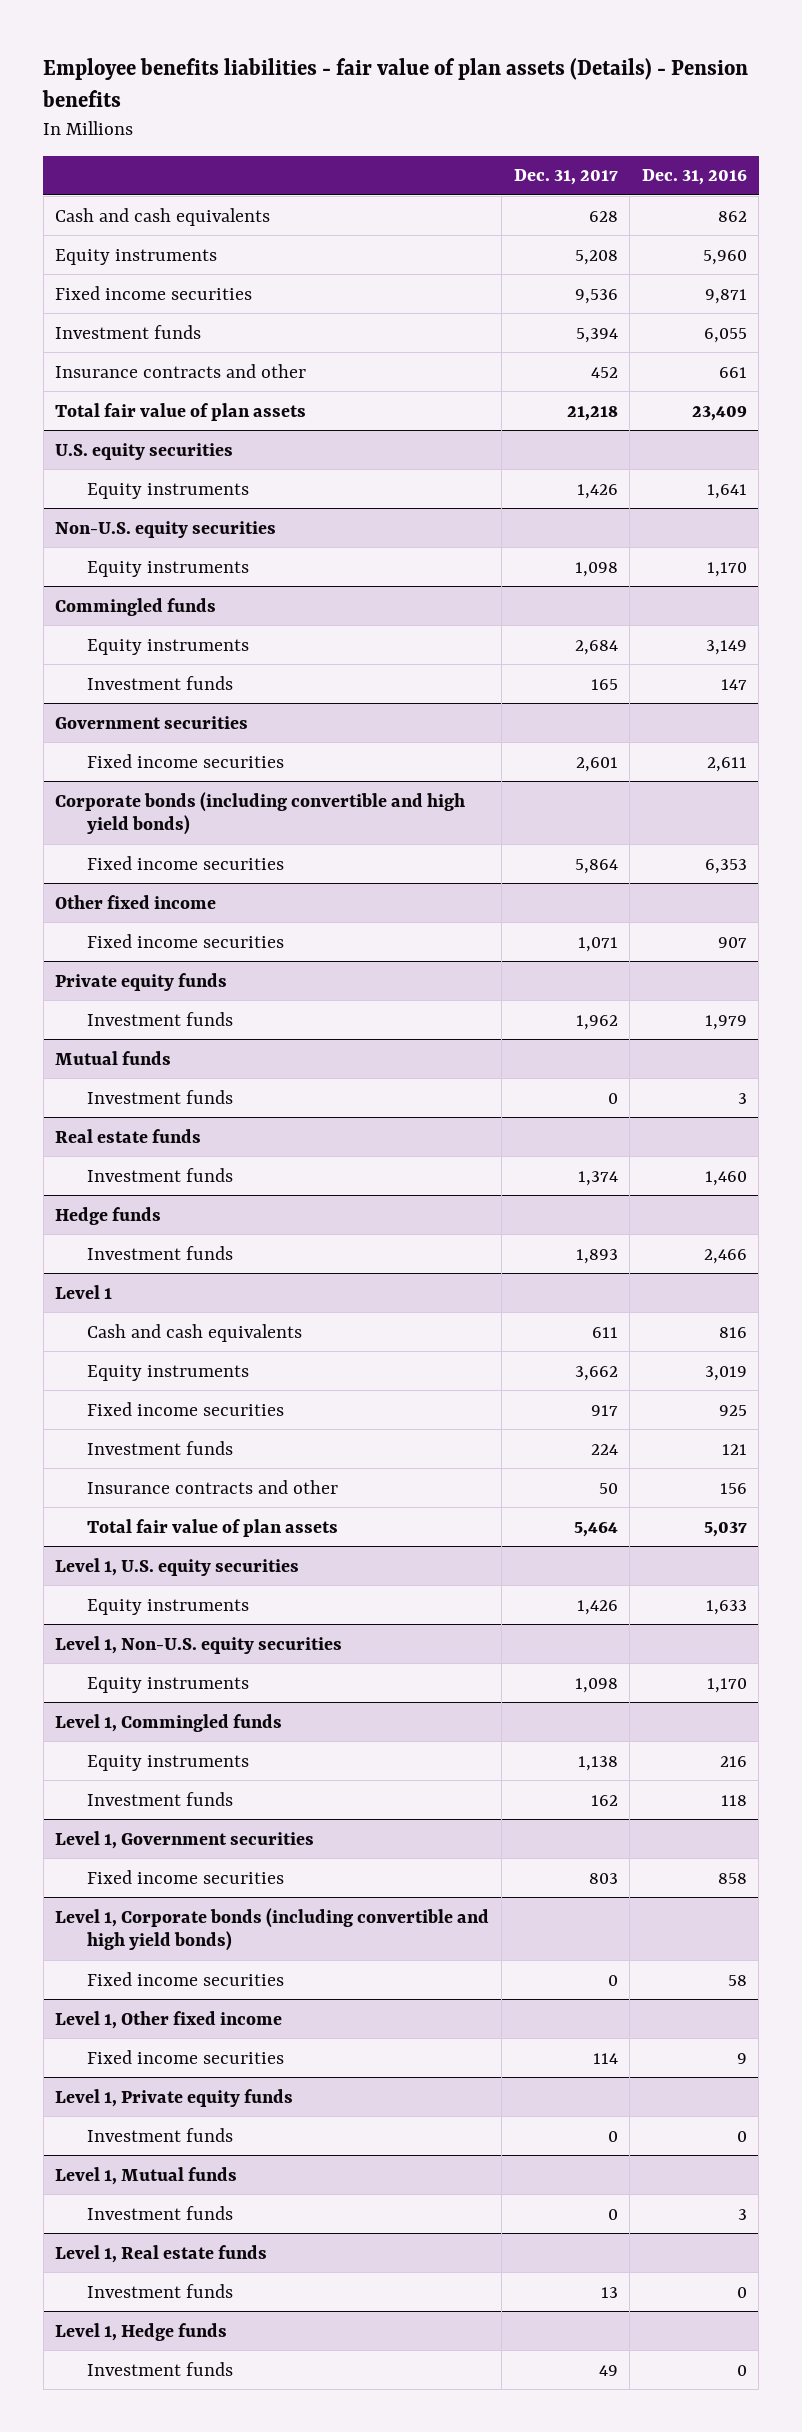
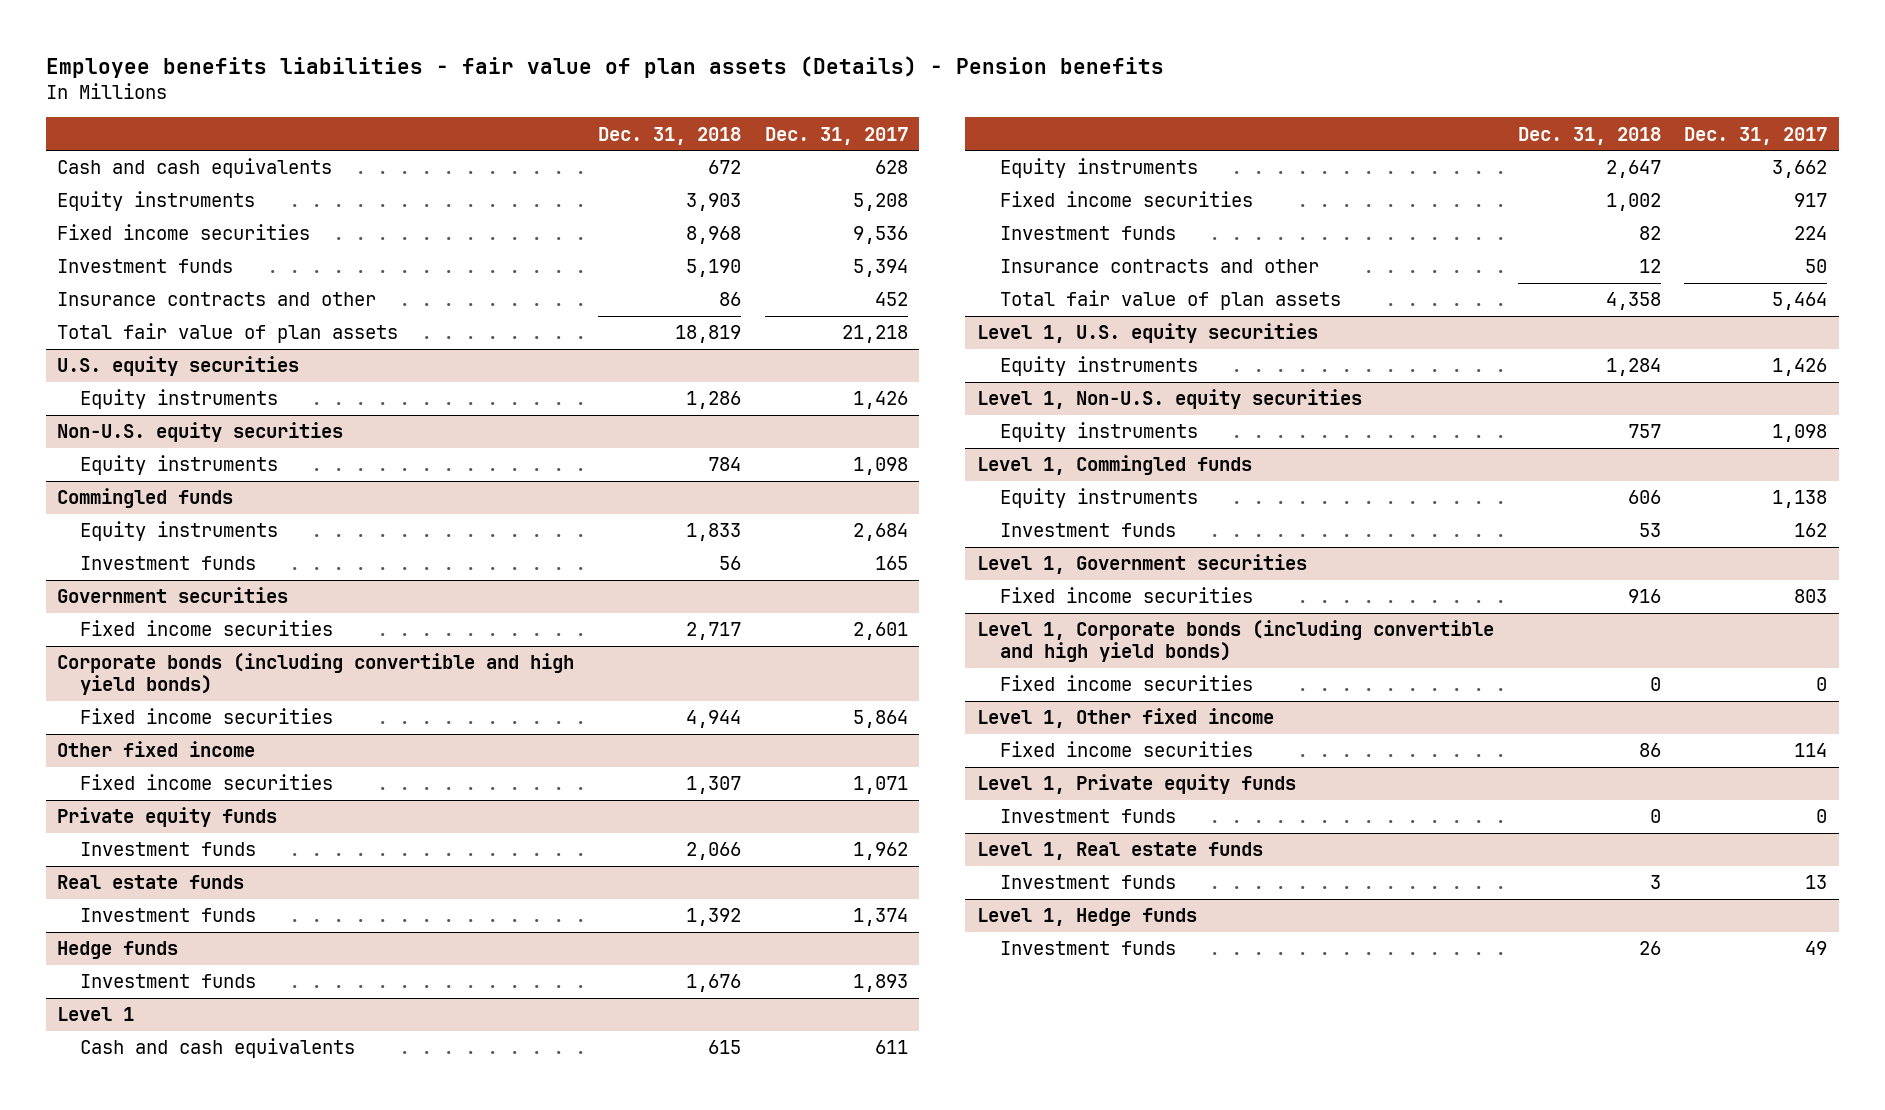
[641,169,747,186] Dec. 31, 2016 -> none
none -> [597,126,741,145] Dec. 31, 2018
[55,1050,172,1065] Mutual funds -> none
[87,1089,234,1104] Investment funds -> none
[55,2166,238,2185] Level 1, Mutual funds -> none
[87,2205,234,2220] Investment funds -> none

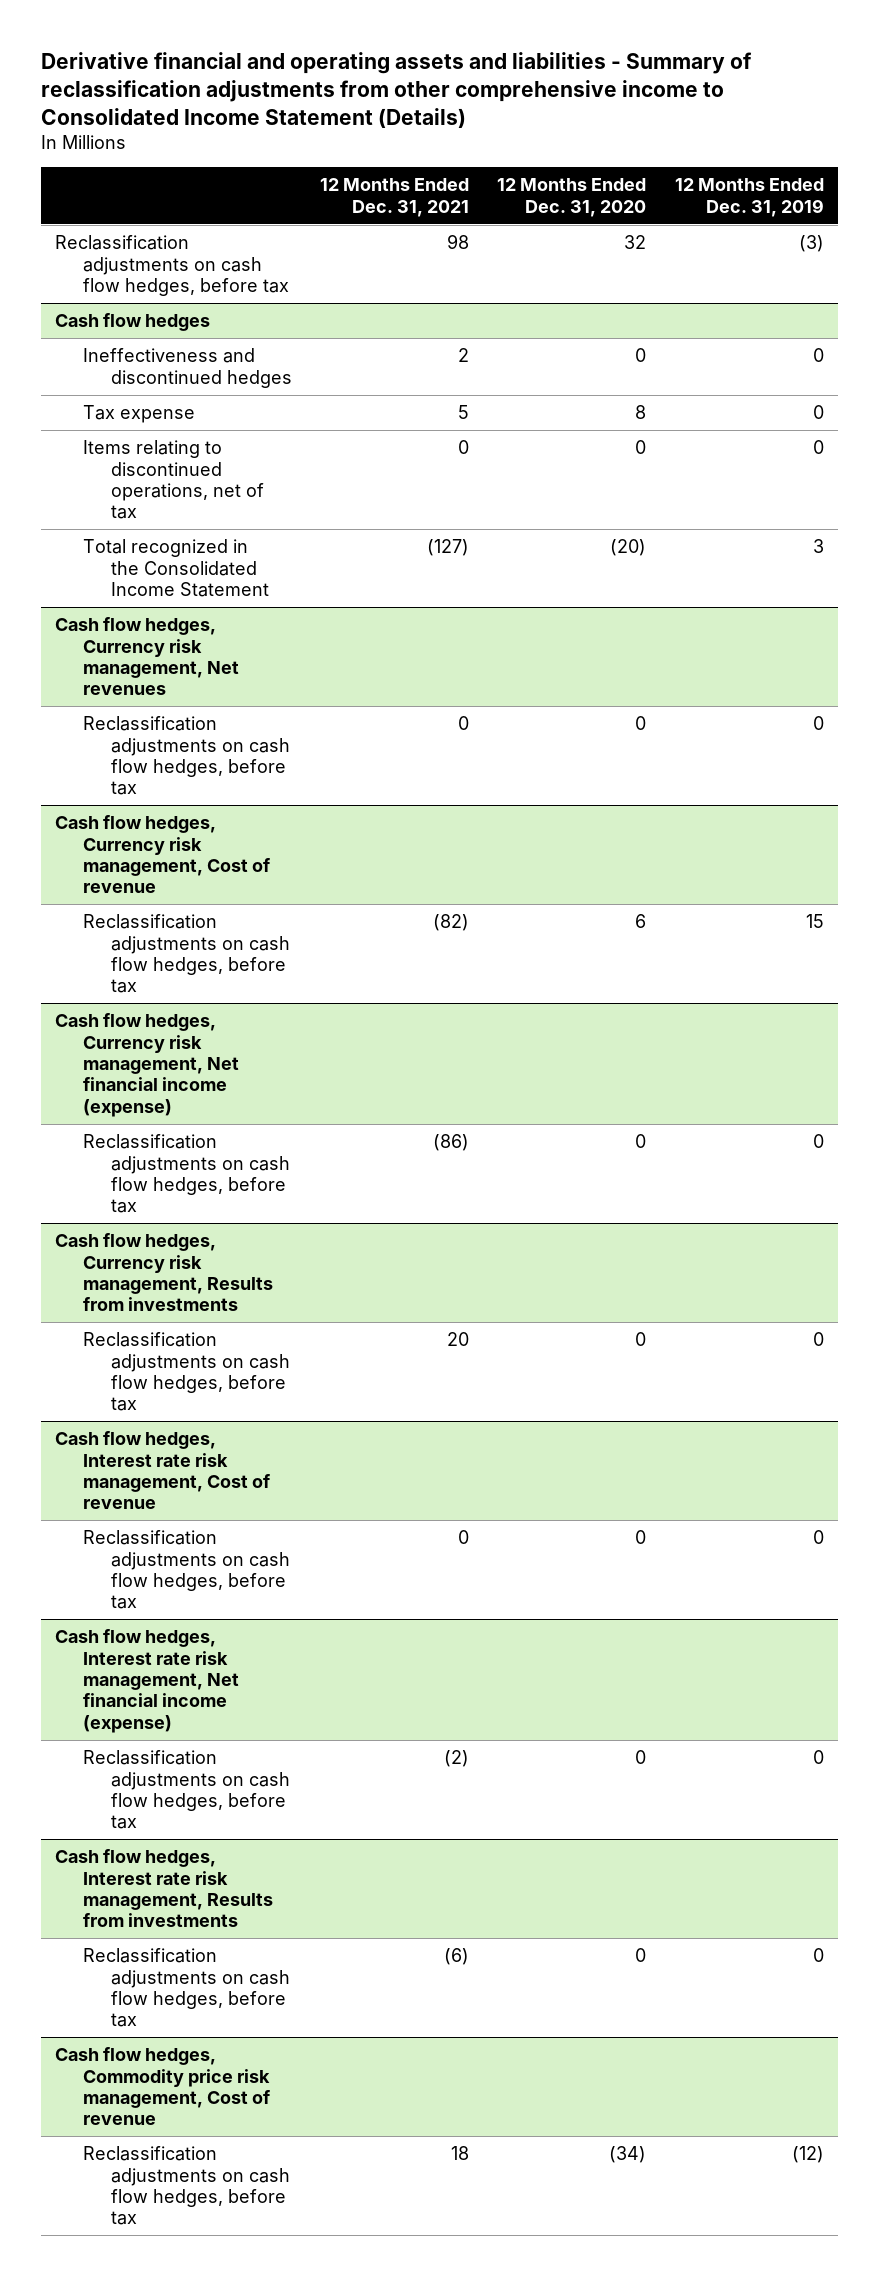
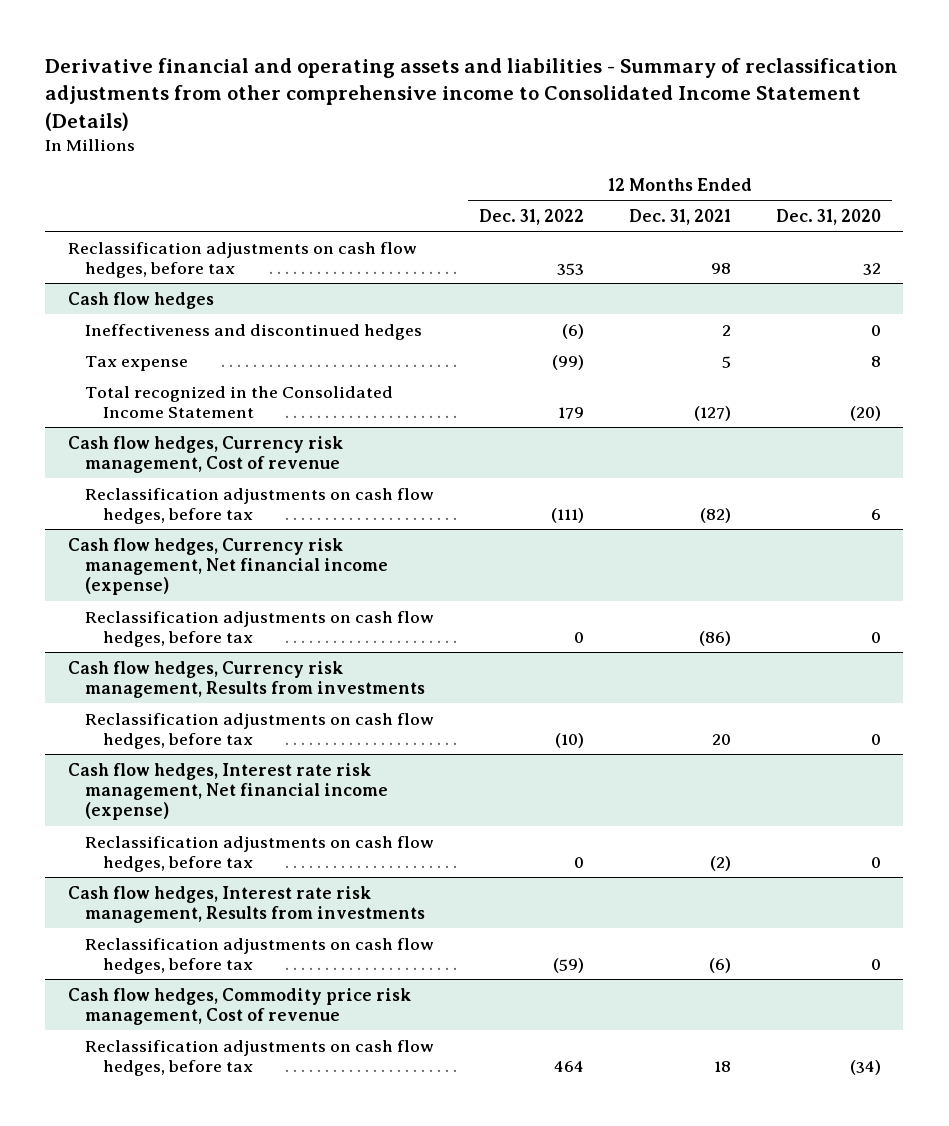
[674,178,824,217] 12 Months Ended Dec. 31, 2019 -> none
none -> [479,208,585,225] Dec. 31, 2022
[82,440,264,520] Items relating to discontinued operations, net of tax -> none
[54,617,239,696] Cash flow hedges, Currency risk management, Net revenues -> none
[82,716,290,796] Reclassification adjustments on cash flow hedges, before tax -> none
[54,1431,270,1510] Cash flow hedges, Interest rate risk management, Cost of revenue -> none
[82,1530,290,1610] Reclassification adjustments on cash flow hedges, before tax -> none

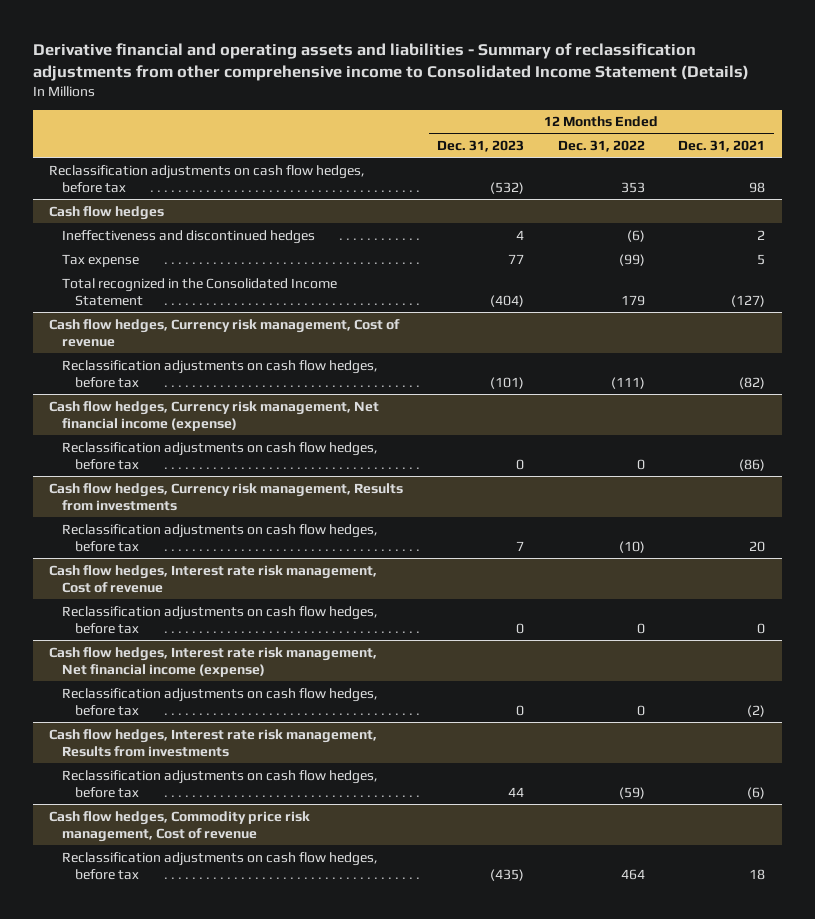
[775,208,881,225] Dec. 31, 2020 -> none
none -> [437,140,525,153] Dec. 31, 2023
none -> [49,564,378,593] Cash flow hedges, Interest rate risk management, Cost of revenue
none -> [62,605,379,634] Reclassification adjustments on cash flow hedges, before tax

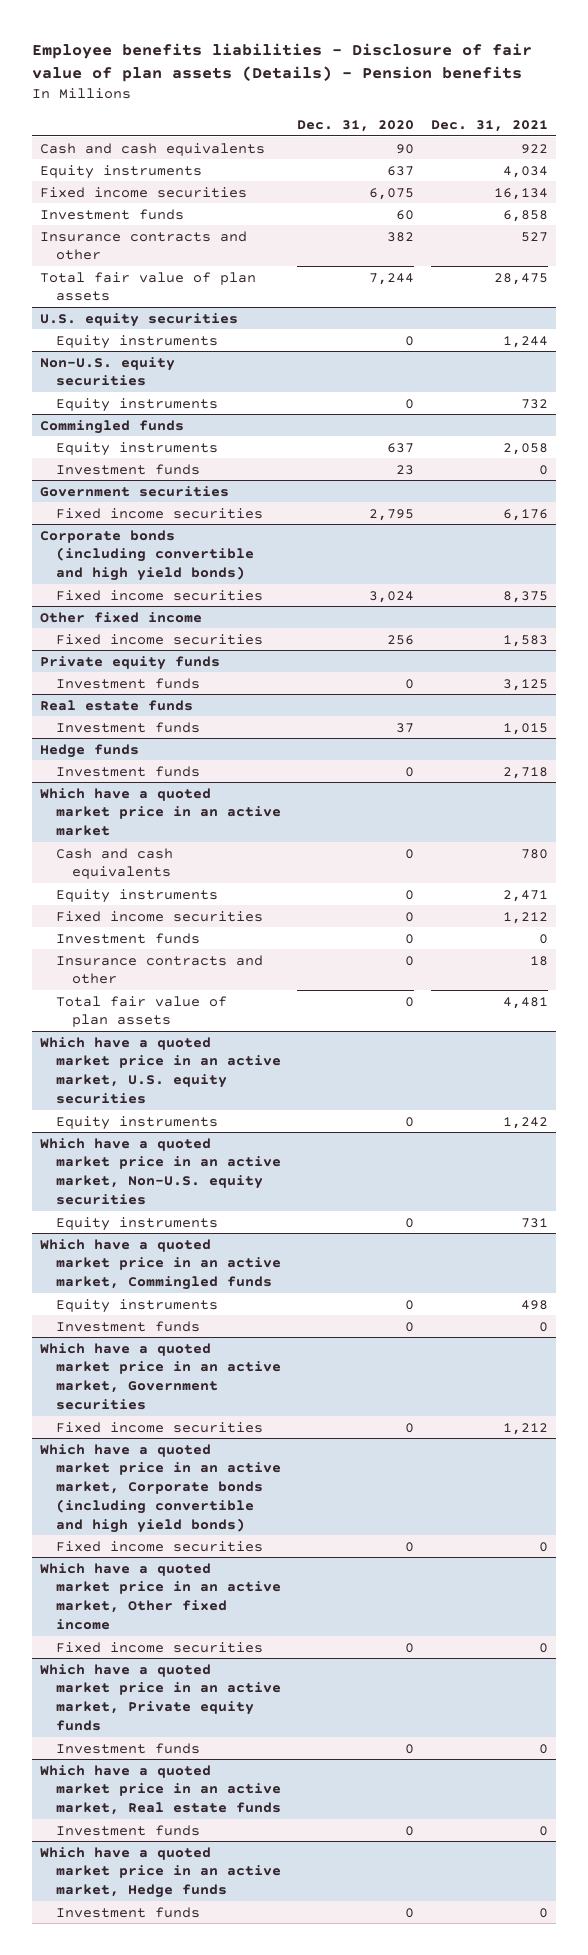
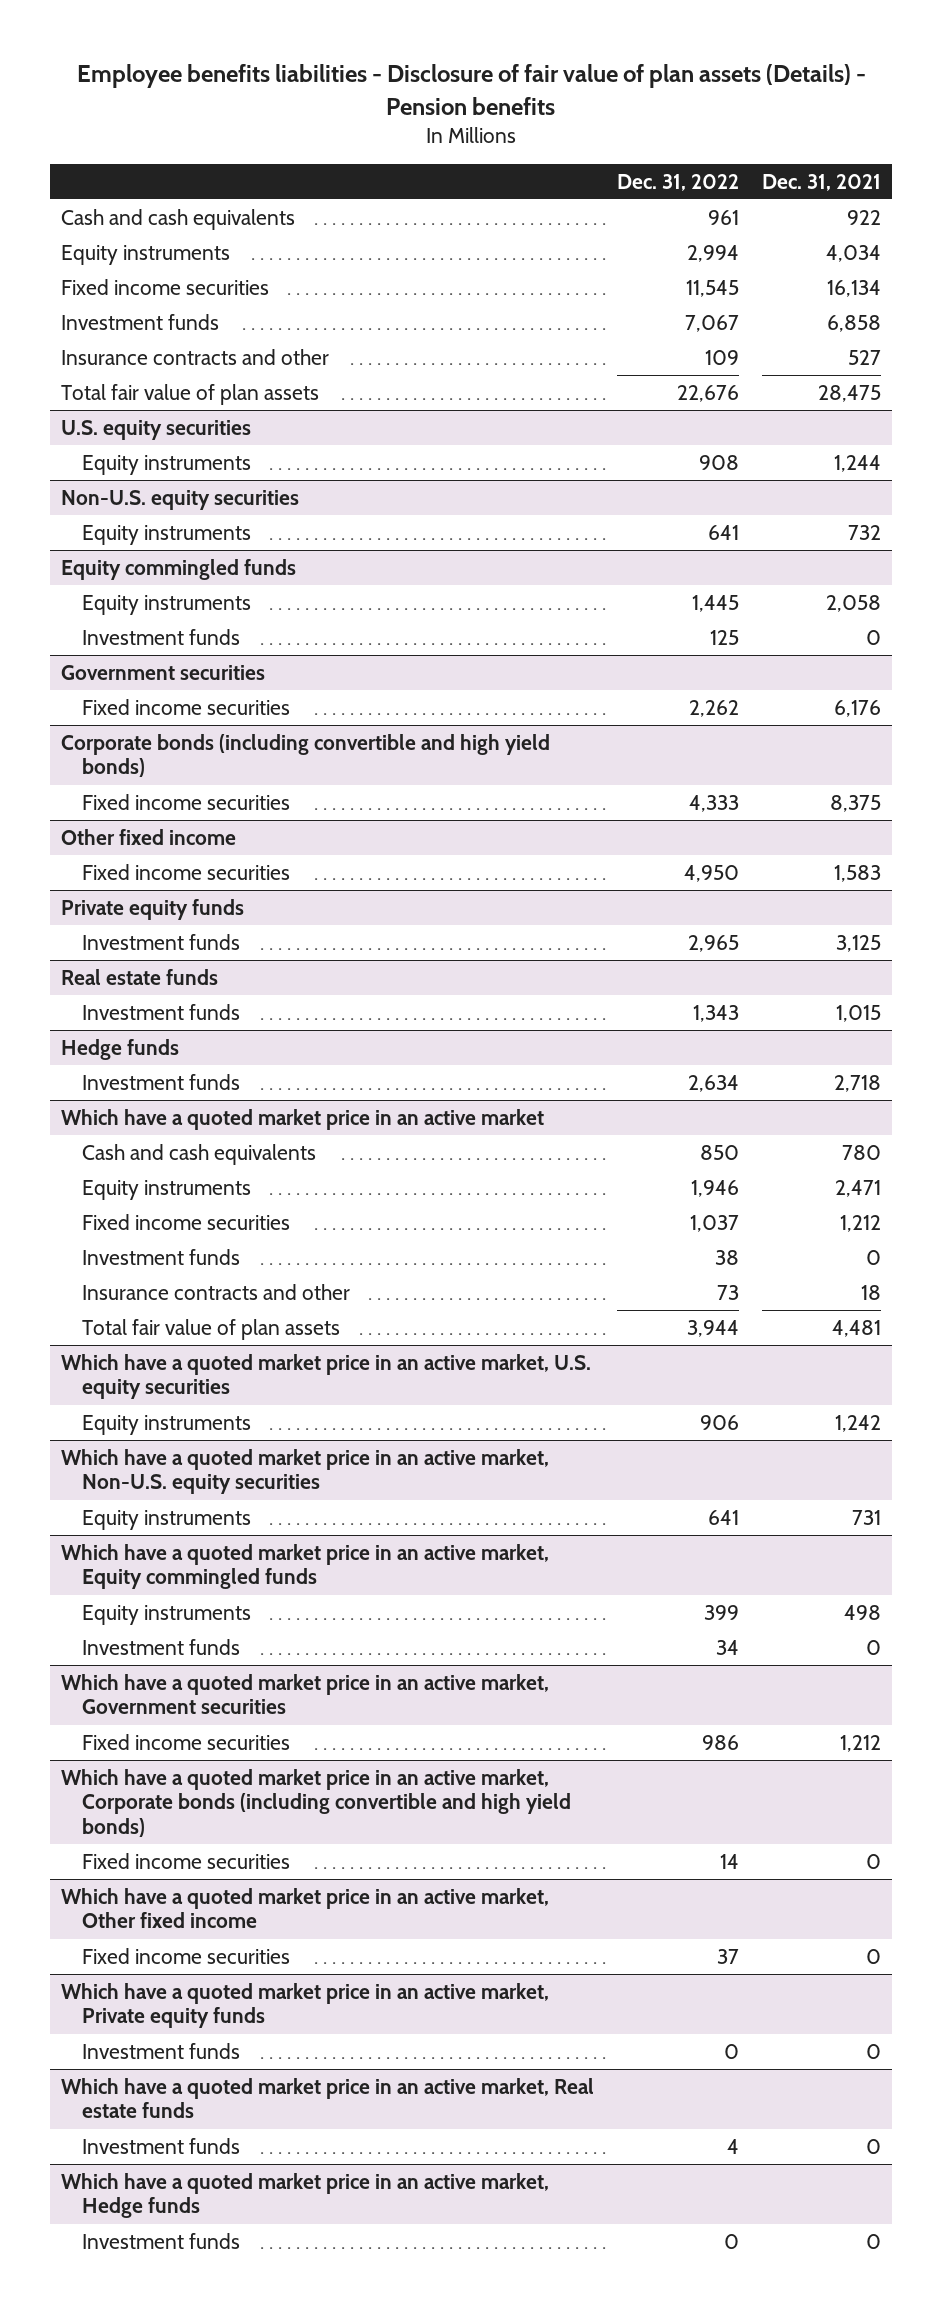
[297,119,415,132] Dec. 31, 2020 -> none
none -> [617,173,740,191] Dec. 31, 2022
[40,419,185,434] Commingled funds -> [61,558,297,580] Equity commingled funds
[40,1238,282,1291] Which have a quoted market price in an active market, Commingled funds -> [61,1543,550,1590] Which have a quoted market price in an active market, Equity commingled funds

